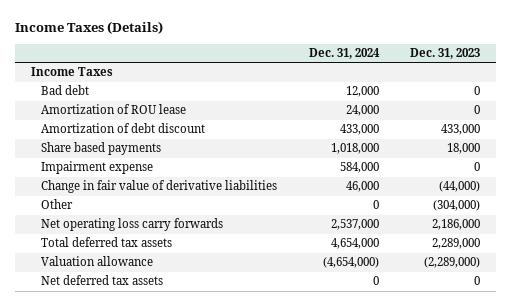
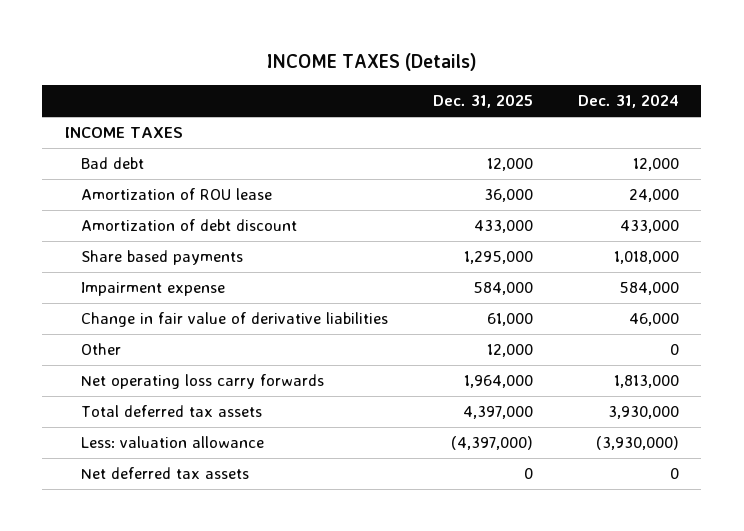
[14,21,163,35] Income Taxes (Details) -> [266,53,477,72] INCOME TAXES (Details)
[410,47,481,59] Dec. 31, 2023 -> none
none -> [432,94,533,109] Dec. 31, 2025
[30,67,113,77] Income Taxes -> [64,127,183,139] INCOME TAXES
[330,219,379,231] 2,537,000 -> [613,375,679,389] 1,813,000
[330,238,379,250] 4,654,000 -> [607,406,679,420] 3,930,000
[41,256,154,267] Valuation allowance -> [80,436,264,449] Less: valuation allowance
[322,257,379,269] (4,654,000) -> [595,436,679,451] (3,930,000)

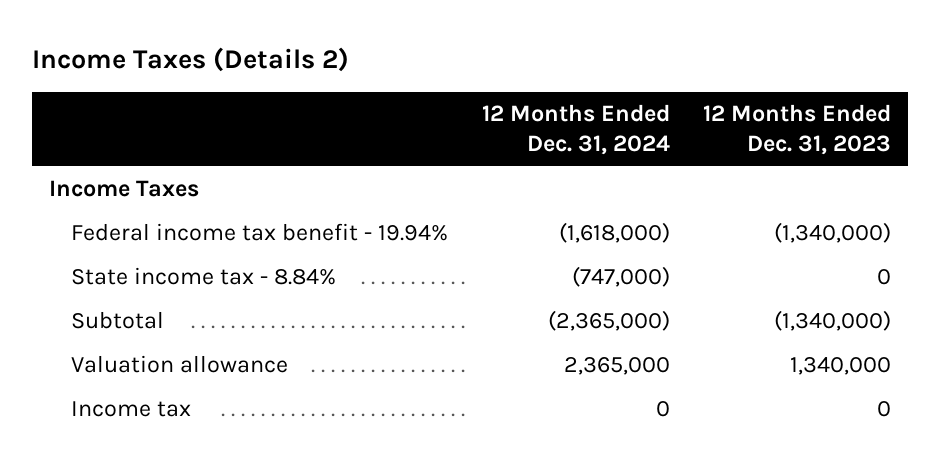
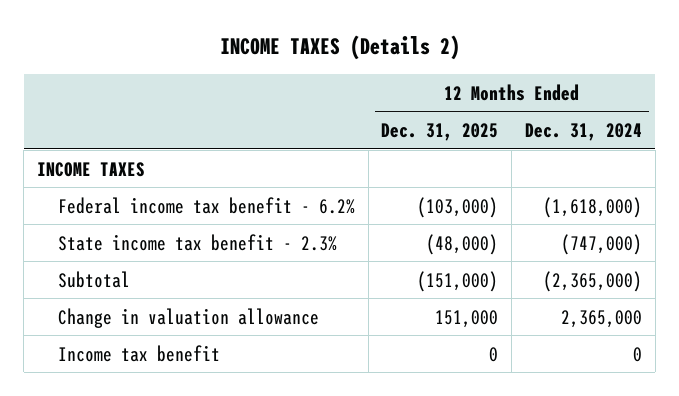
[32,47,350,73] Income Taxes (Details 2) -> [219,35,460,61] INCOME TAXES (Details 2)
[703,104,892,156] 12 Months Ended Dec. 31, 2023 -> none
none -> [381,122,499,141] Dec. 31, 2025
[48,180,199,198] Income Taxes -> [37,161,146,177] INCOME TAXES
[71,223,449,242] Federal income tax benefit - 19.94% -> [57,196,355,214] Federal income tax benefit - 6.2%
[71,267,337,286] State income tax - 8.84% -> [57,233,337,251] State income tax benefit - 2.3%
[71,355,289,374] Valuation allowance -> [57,307,319,328] Change in valuation allowance
[71,401,192,418] Income tax -> [57,344,220,362] Income tax benefit

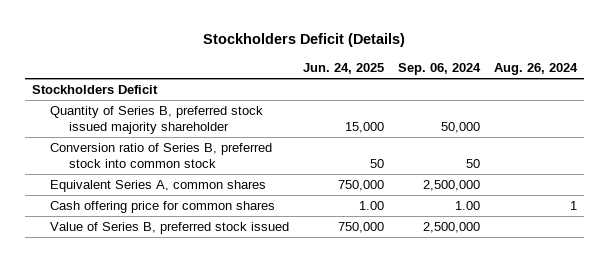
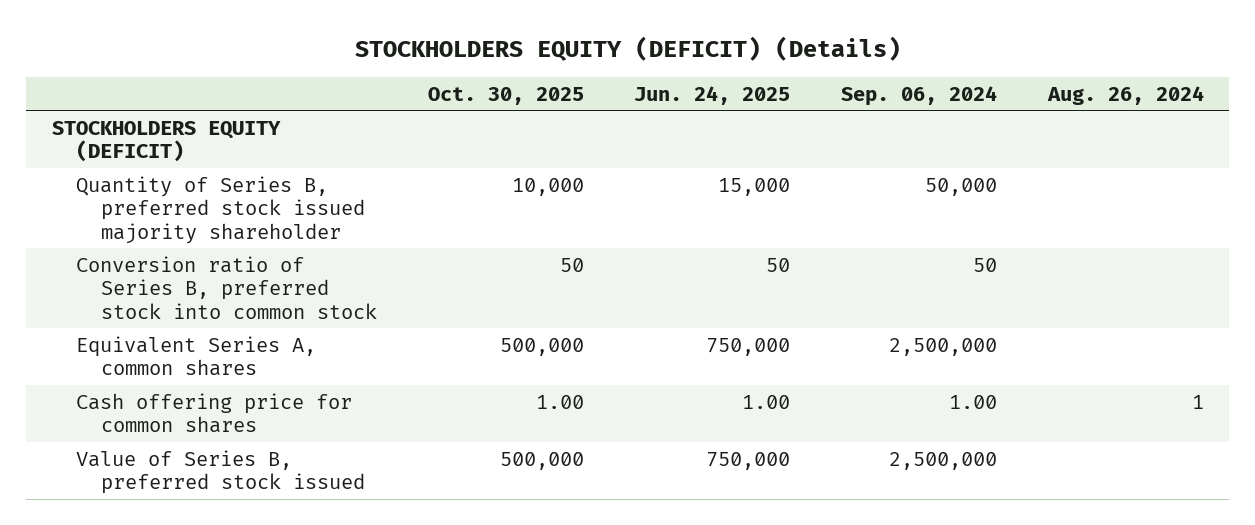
[203,33,406,48] Stockholders Deficit (Details) -> [354,36,901,62] STOCKHOLDERS EQUITY (DEFICIT) (Details)
none -> [427,86,584,105] Oct. 30, 2025
[31,84,158,94] Stockholders Deficit -> [51,120,281,163] STOCKHOLDERS EQUITY (DEFICIT)

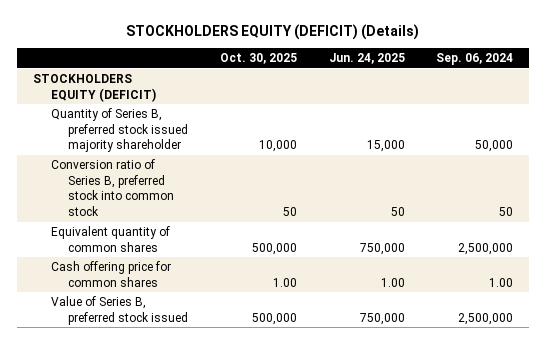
[1046,85,1204,105] Aug. 26, 2024 -> none
[76,335,317,377] Equivalent Series A, common shares -> [50,226,170,252] Equivalent quantity of common shares

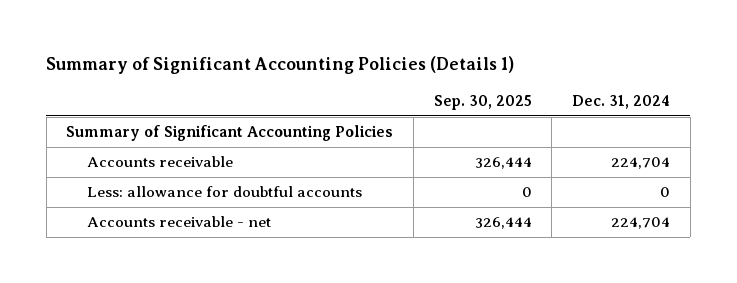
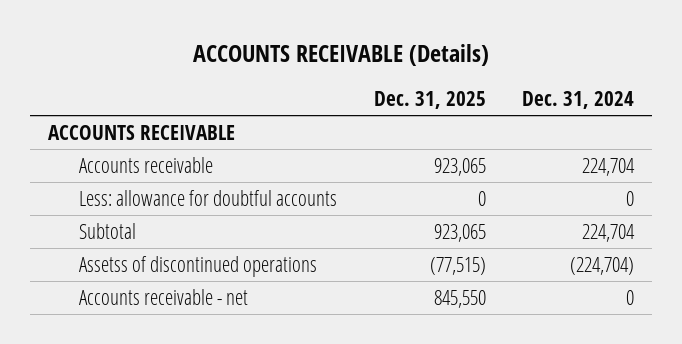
[46,56,515,75] Summary of Significant Accounting Policies (Details 1) -> [192,43,489,66] ACCOUNTS RECEIVABLE (Details)
[433,95,532,111] Sep. 30, 2025 -> none
none -> [373,90,486,109] Dec. 31, 2025
[66,125,394,142] Summary of Significant Accounting Policies -> none
none -> [47,124,235,140] ACCOUNTS RECEIVABLE
none -> [79,222,137,239] Subtotal
none -> [79,255,318,277] Assetss of discontinued operations
[611,217,671,230] 224,704 -> [625,289,634,305] 0

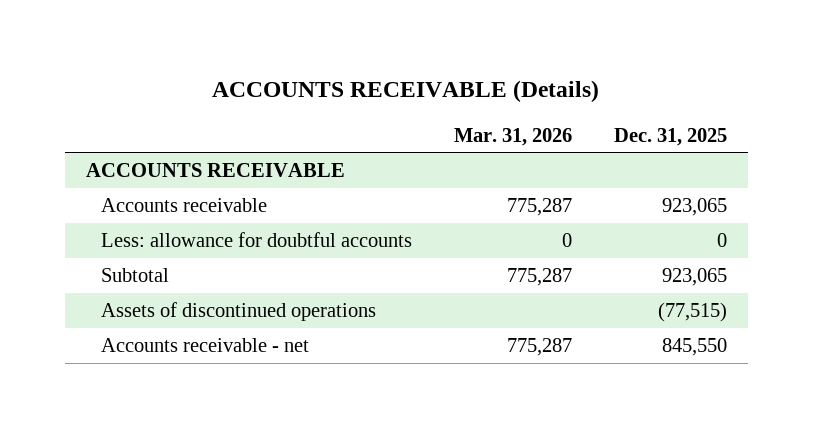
[521,90,634,109] Dec. 31, 2024 -> none
none -> [453,127,572,146] Mar. 31, 2026
[79,255,318,277] Assetss of discontinued operations -> [100,302,376,322] Assets of discontinued operations

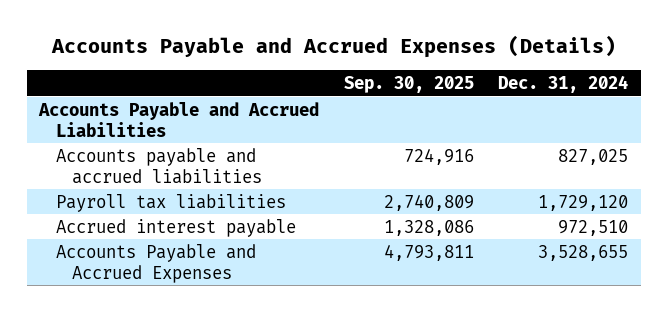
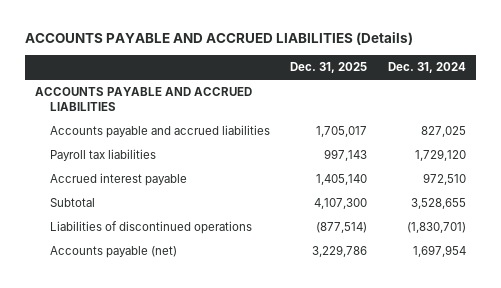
[50,35,616,59] Accounts Payable and Accrued Expenses (Details) -> [25,32,414,46] ACCOUNTS PAYABLE AND ACCRUED LIABILITIES (Details)
[343,75,474,93] Sep. 30, 2025 -> none
none -> [290,62,368,74] Dec. 31, 2025
[38,101,320,137] Accounts Payable and Accrued Liabilities -> [35,87,253,112] ACCOUNTS PAYABLE AND ACCRUED LIABILITIES
none -> [49,198,95,208] Subtotal
none -> [49,221,252,235] Liabilities of discontinued operations
[55,243,256,283] Accounts Payable and Accrued Expenses -> [49,246,177,259] Accounts payable (net)
[538,244,629,261] 3,528,655 -> [412,245,466,258] 1,697,954

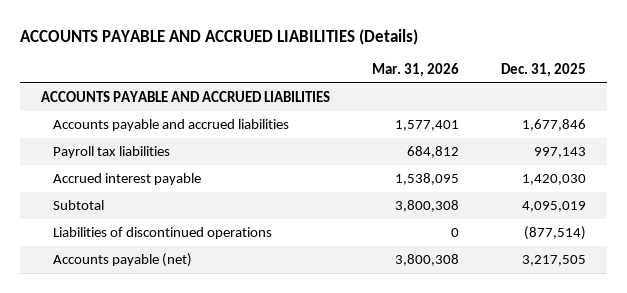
[387,62,466,74] Dec. 31, 2024 -> none
none -> [371,62,459,77] Mar. 31, 2026
[316,126,368,138] 1,705,017 -> [521,118,586,131] 1,677,846
[316,174,368,186] 1,405,140 -> [521,173,586,185] 1,420,030
[314,198,368,210] 4,107,300 -> [521,200,586,212] 4,095,019
[312,245,368,258] 3,229,786 -> [521,254,586,266] 3,217,505

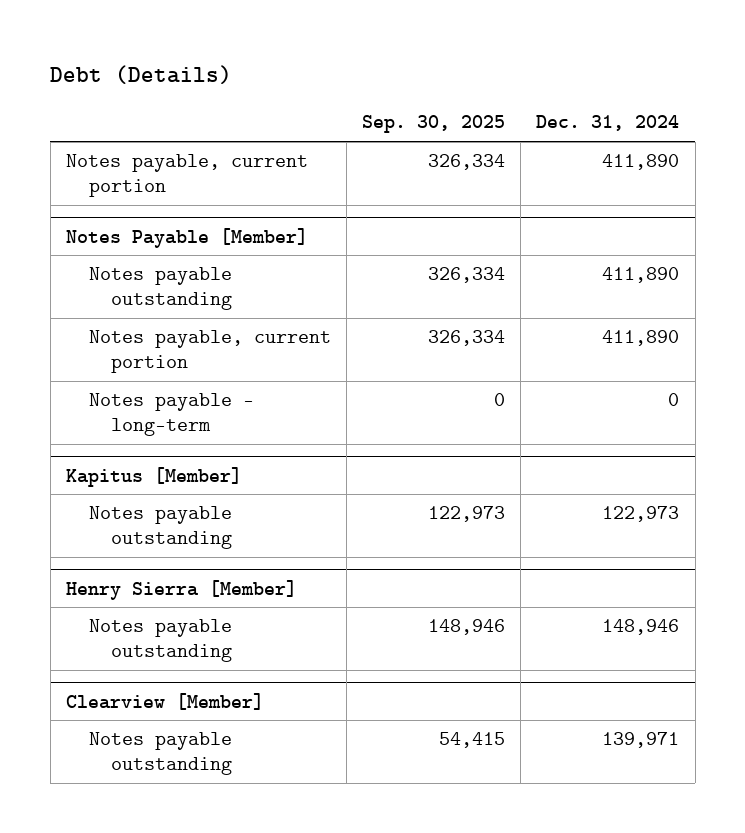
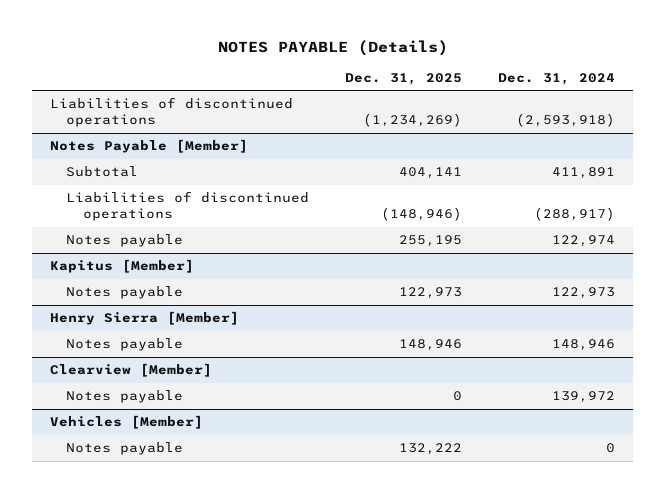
[50,65,233,85] Debt (Details) -> [217,39,448,56] NOTES PAYABLE (Details)
[361,115,505,134] Sep. 30, 2025 -> none
none -> [345,72,463,85] Dec. 31, 2025
[65,154,308,198] Notes payable, current portion -> none
none -> [50,97,294,128] Liabilities of discontinued operations
[88,330,331,374] Notes payable, current portion -> none
[88,393,254,437] Notes payable - long-term -> none
none -> [66,166,139,178] Subtotal
none -> [66,191,310,222] Liabilities of discontinued operations
[88,267,233,311] Notes payable outstanding -> [66,234,184,248] Notes payable
[602,267,680,284] 411,890 -> [552,235,616,248] 122,974
[88,506,233,550] Notes payable outstanding -> [66,286,184,300] Notes payable
[88,619,233,663] Notes payable outstanding -> [66,338,184,352] Notes payable
[88,732,233,776] Notes payable outstanding -> [66,390,184,404] Notes payable
[602,732,680,749] 139,971 -> [552,391,616,404] 139,972
none -> [50,415,204,430] Vehicles [Member]
none -> [66,442,184,456] Notes payable

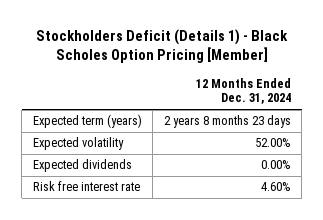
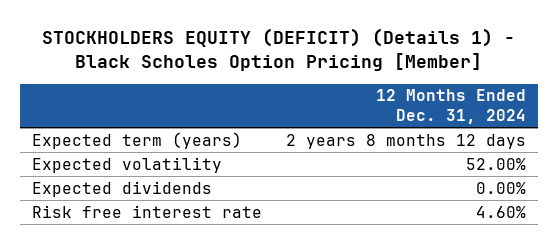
[35,28,288,64] Stockholders Deficit (Details 1) - Black Scholes Option Pricing [Member] -> [41,27,515,72] STOCKHOLDERS EQUITY (DEFICIT) (Details 1) - Black Scholes Option Pricing [Member]
[163,115,291,129] 2 years 8 months 23 days -> [285,133,526,149] 2 years 8 months 12 days

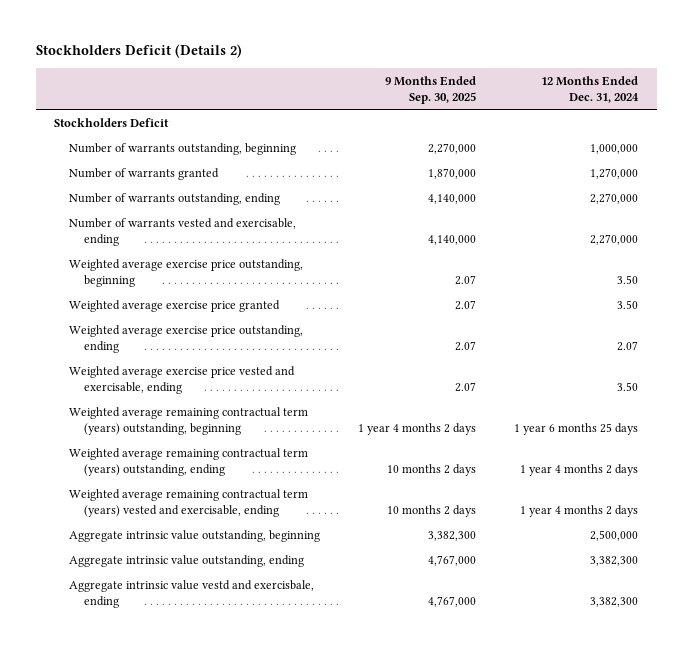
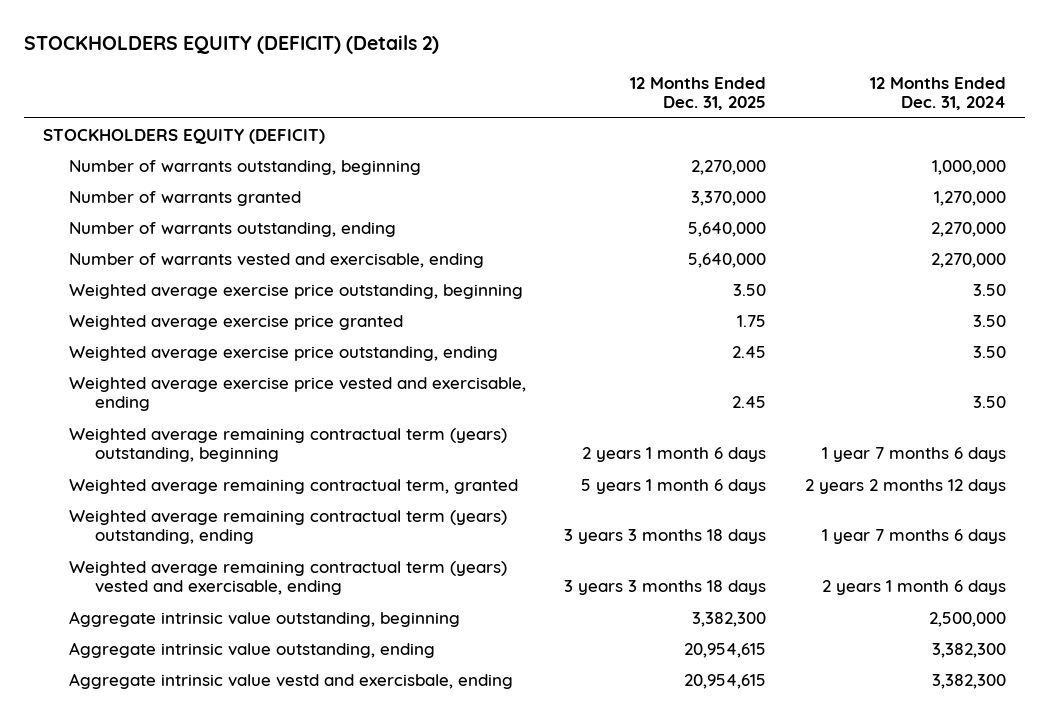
[35,44,242,59] Stockholders Deficit (Details 2) -> [24,35,440,55] STOCKHOLDERS EQUITY (DEFICIT) (Details 2)
[385,75,477,104] 9 Months Ended Sep. 30, 2025 -> none
none -> [630,76,767,111] 12 Months Ended Dec. 31, 2025
[54,117,170,127] Stockholders Deficit -> [43,128,326,144] STOCKHOLDERS EQUITY (DEFICIT)
[616,340,638,351] 2.07 -> [972,345,1006,358] 3.50
[513,422,638,435] 1 year 6 months 25 days -> [821,447,1006,463] 1 year 7 months 6 days
none -> [69,478,519,494] Weighted average remaining contractual term, granted
[519,463,638,476] 1 year 4 months 2 days -> [821,529,1006,545] 1 year 7 months 6 days
[519,504,638,517] 1 year 4 months 2 days -> [821,580,1006,596] 2 years 1 month 6 days

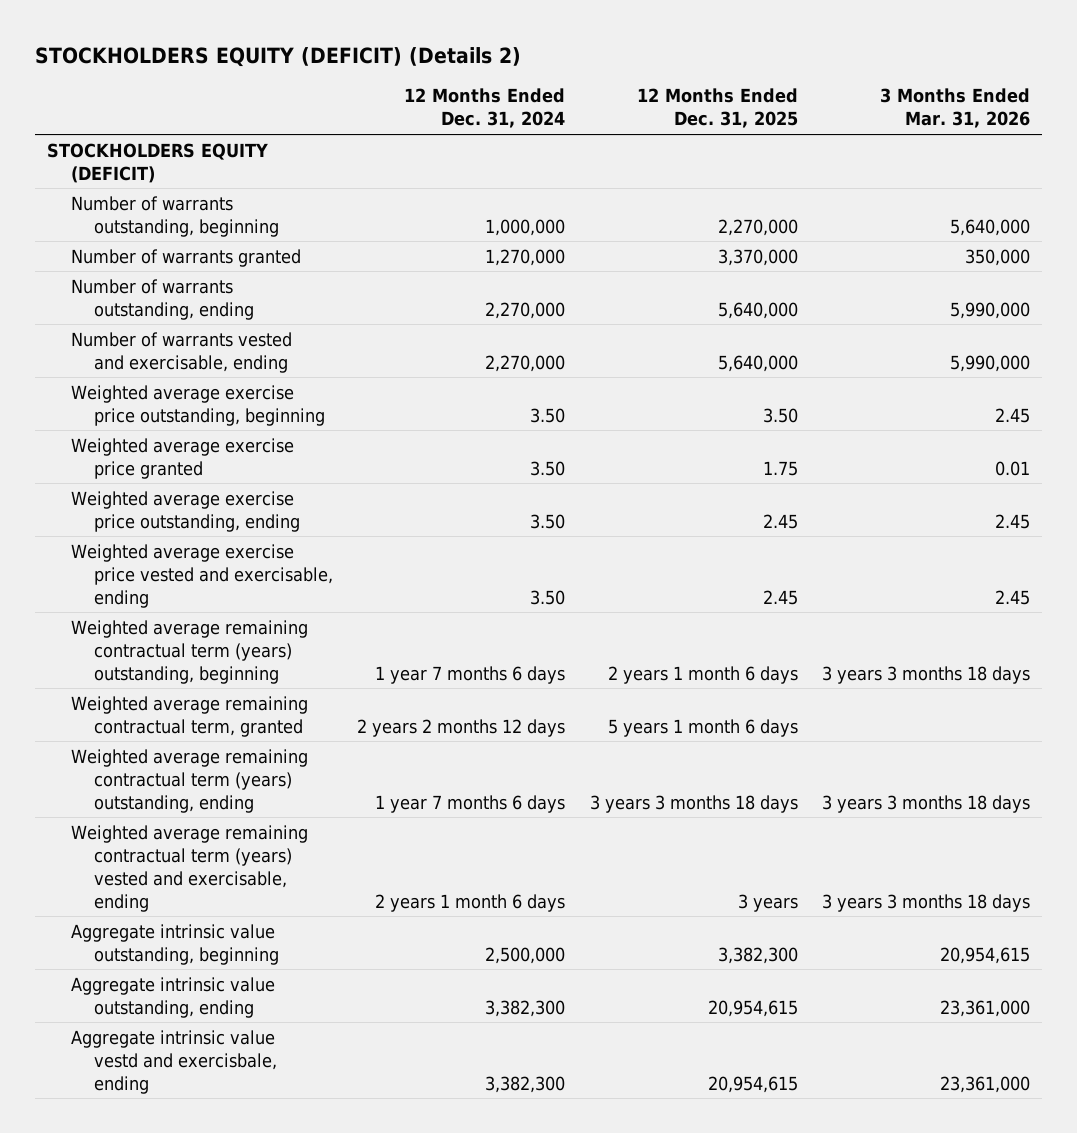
none -> [879,88,1030,129] 3 Months Ended Mar. 31, 2026
[564,580,767,596] 3 years 3 months 18 days -> [737,893,798,912] 3 years

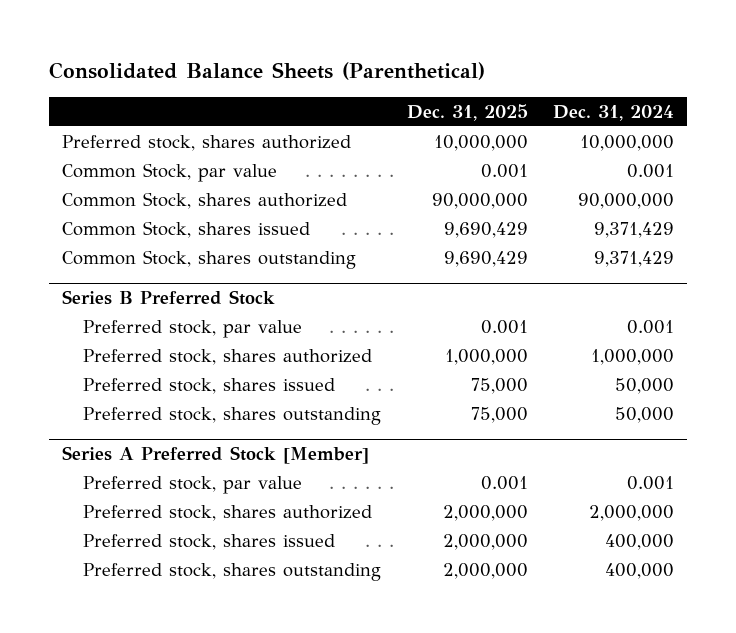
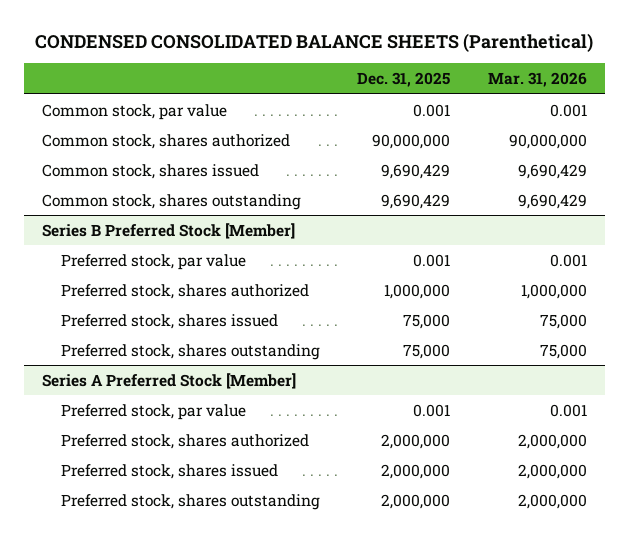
[49,62,486,81] Consolidated Balance Sheets (Parenthetical) -> [35,32,594,52] CONDENSED CONSOLIDATED BALANCE SHEETS (Parenthetical)
[553,104,675,121] Dec. 31, 2024 -> none
none -> [487,72,587,88] Mar. 31, 2026
[61,134,351,151] Preferred stock, shares authorized -> none
[61,162,277,182] Common Stock, par value -> [42,103,228,120] Common stock, par value
[61,191,347,209] Common Stock, shares authorized -> [42,133,291,149] Common stock, shares authorized
[61,220,310,238] Common Stock, shares issued -> [42,163,260,179] Common stock, shares issued
[61,249,356,269] Common Stock, shares outstanding -> [42,193,302,210] Common stock, shares outstanding
[61,290,275,306] Series B Preferred Stock -> [42,222,296,239] Series B Preferred Stock [Member]

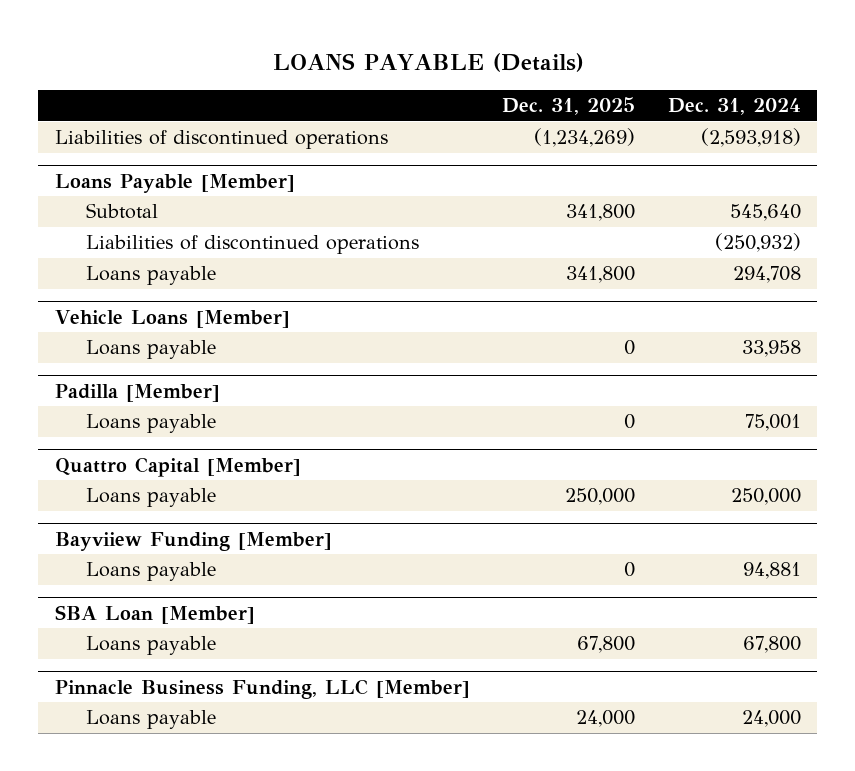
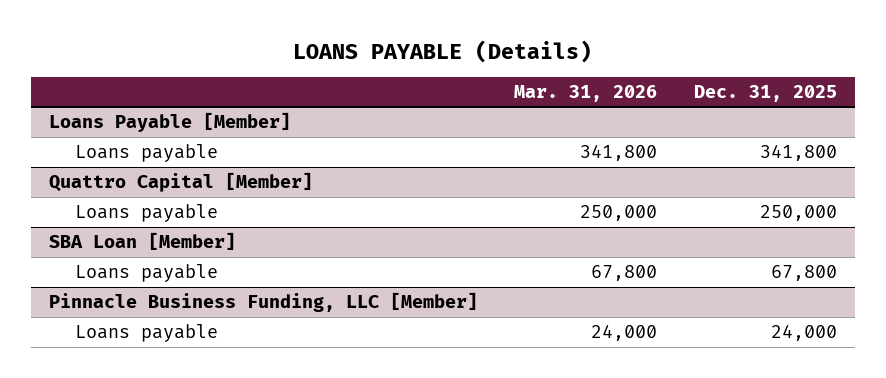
[667,98,801,116] Dec. 31, 2024 -> none
none -> [514,85,658,103] Mar. 31, 2026
[54,130,388,150] Liabilities of discontinued operations -> none
[85,203,158,220] Subtotal -> none
[85,235,419,255] Liabilities of discontinued operations -> none
[54,309,290,328] Vehicle Loans [Member] -> none
[85,340,216,360] Loans payable -> none
[54,383,220,402] Padilla [Member] -> none
[85,414,216,434] Loans payable -> none
[54,531,332,551] Bayviiew Funding [Member] -> none
[85,562,216,582] Loans payable -> none

